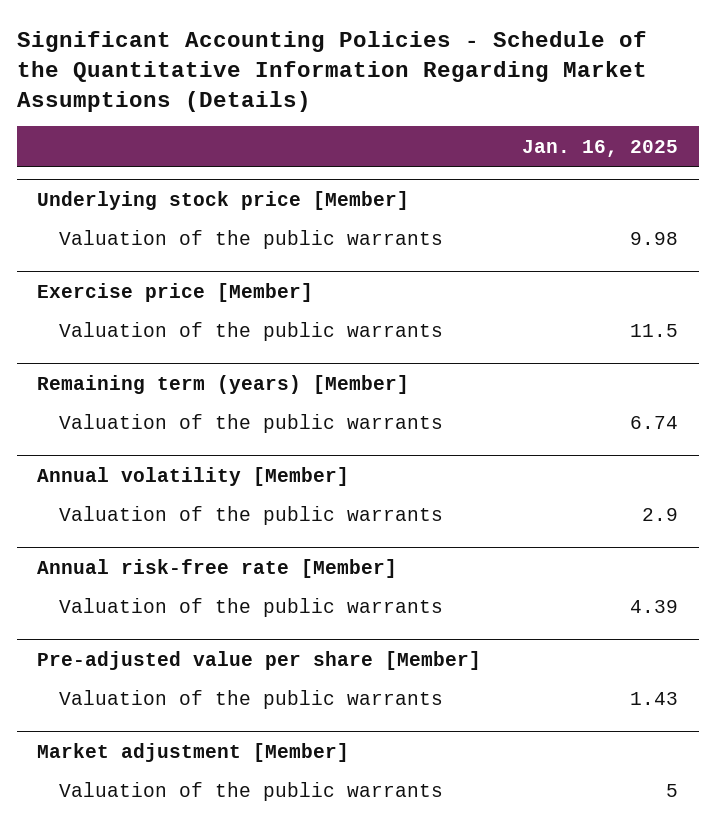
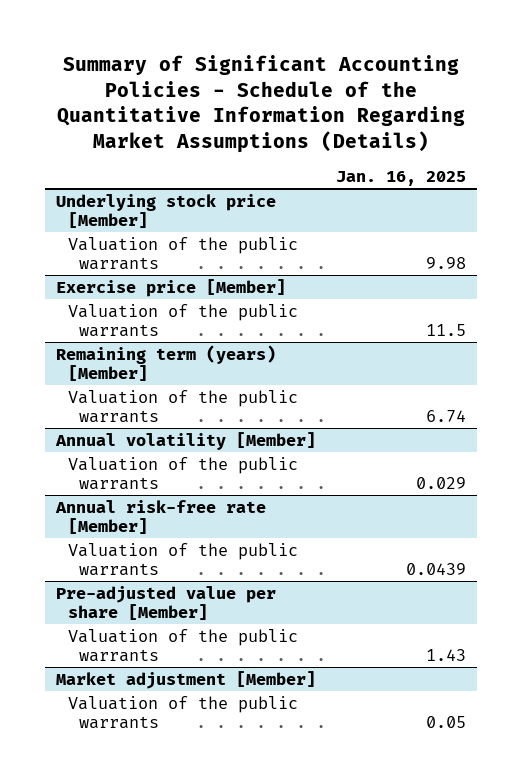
[16,30,647,112] Significant Accounting Policies - Schedule of the Quantitative Information Regarding Market Assumptions (Details) -> [57,55,466,153] Summary of Significant Accounting Policies - Schedule of the Quantitative Information Regarding Market Assumptions (Details)
[642,508,679,522] 2.9 -> [416,477,467,490] 0.029
[630,600,679,614] 4.39 -> [406,563,467,576] 0.0439
[666,784,679,798] 5 -> [426,716,467,729] 0.05

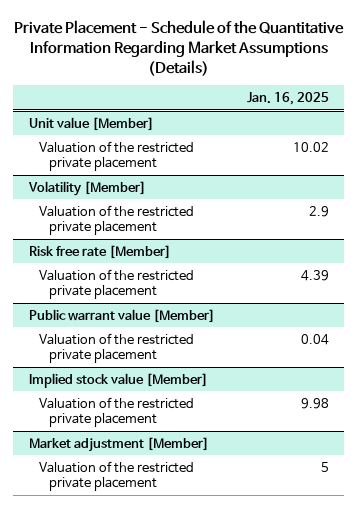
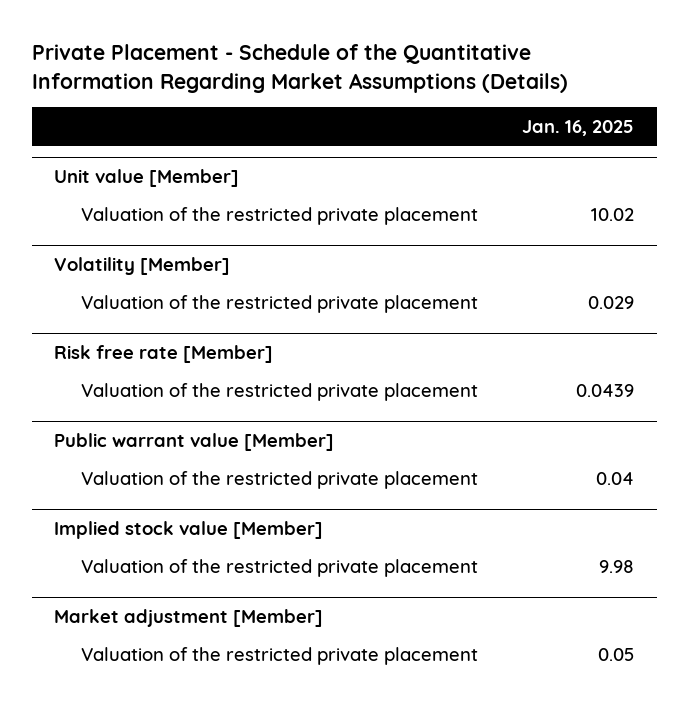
[308,205,329,217] 2.9 -> [588,296,635,310] 0.029
[300,269,329,281] 4.39 -> [576,384,635,398] 0.0439
[320,461,329,472] 5 -> [598,648,635,662] 0.05

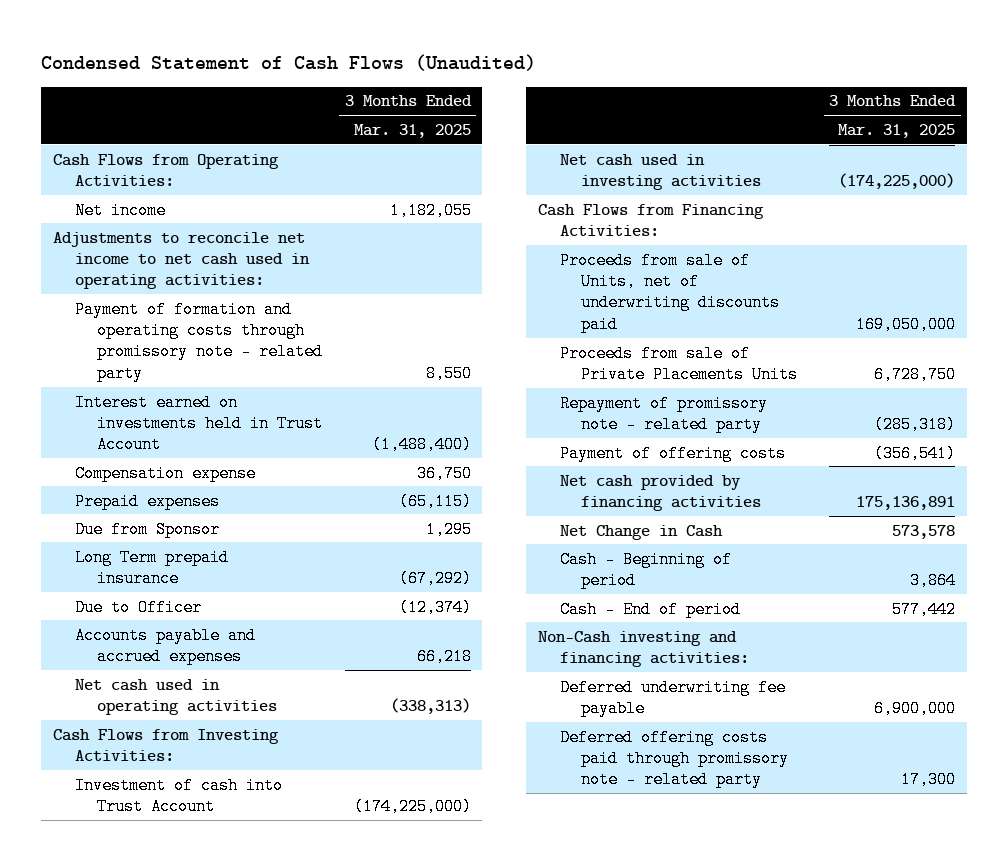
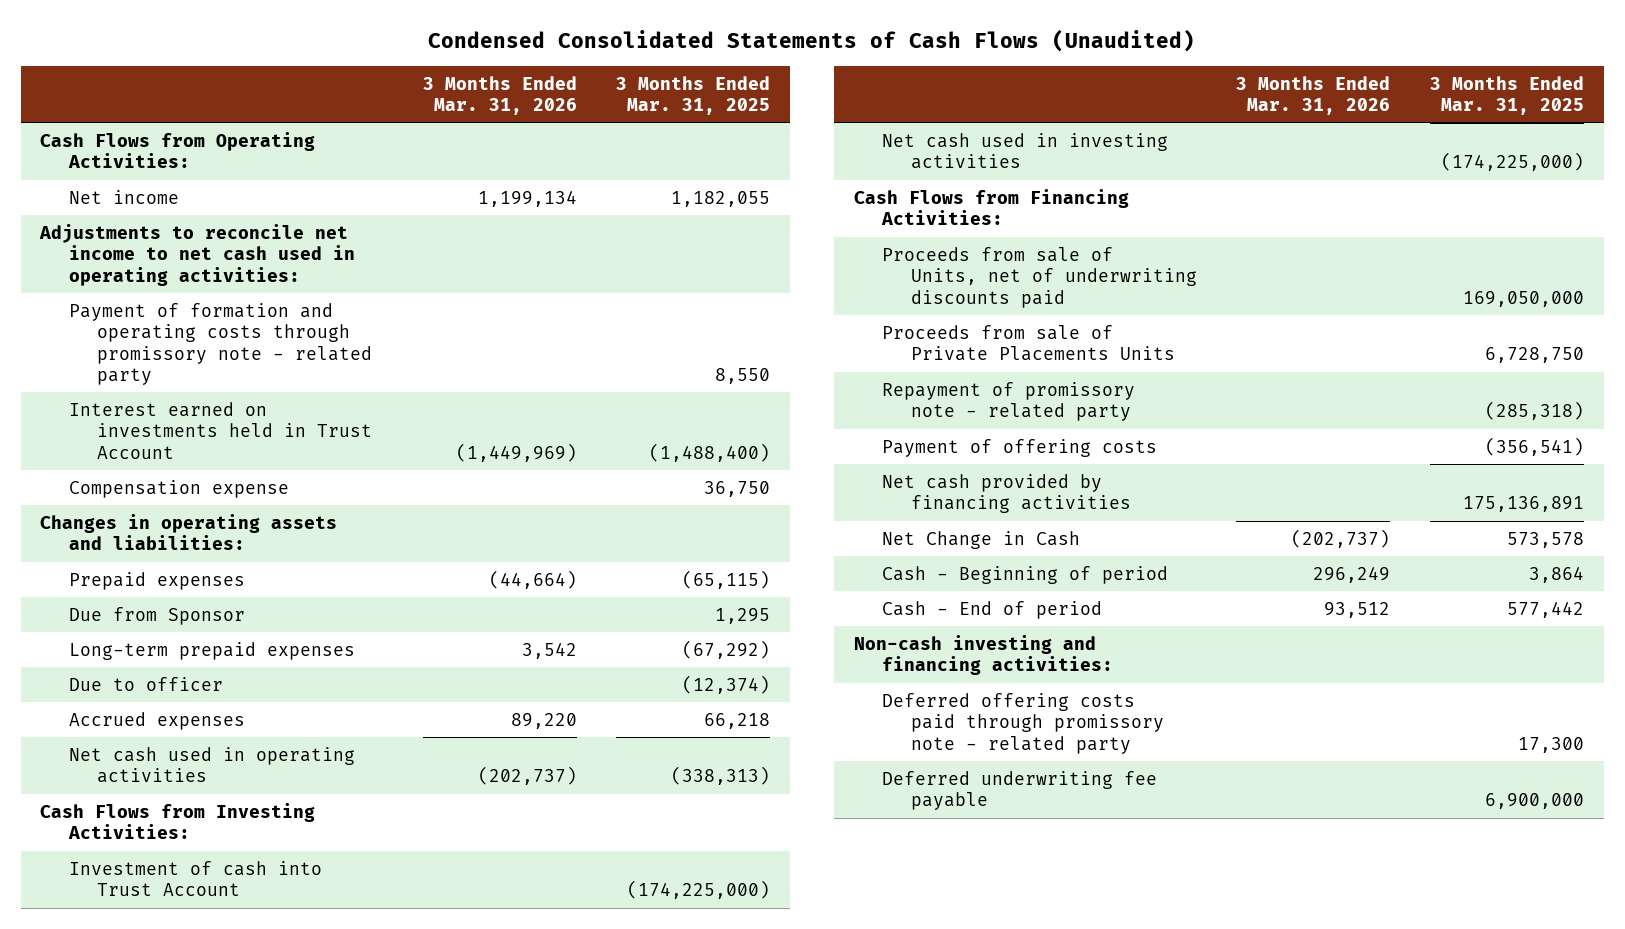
[41,53,537,71] Condensed Statement of Cash Flows (Unaudited) -> [428,29,1196,53] Condensed Consolidated Statements of Cash Flows (Unaudited)
none -> [422,75,577,116] 3 Months Ended Mar. 31, 2026
none -> [40,513,338,551] Changes in operating assets and liabilities:
[74,548,229,588] Long Term prepaid insurance -> [68,641,355,660] Long-term prepaid expenses
[74,598,202,616] Due to Officer -> [68,676,223,691] Due to officer
[74,626,256,666] Accounts payable and accrued expenses -> [68,711,245,730] Accrued expenses
[537,630,749,668] Non-Cash investing and financing activities: -> [854,634,1114,676] Non-cash investing and financing activities:
[559,678,786,718] Deferred underwriting fee payable -> [882,770,1158,811] Deferred underwriting fee payable

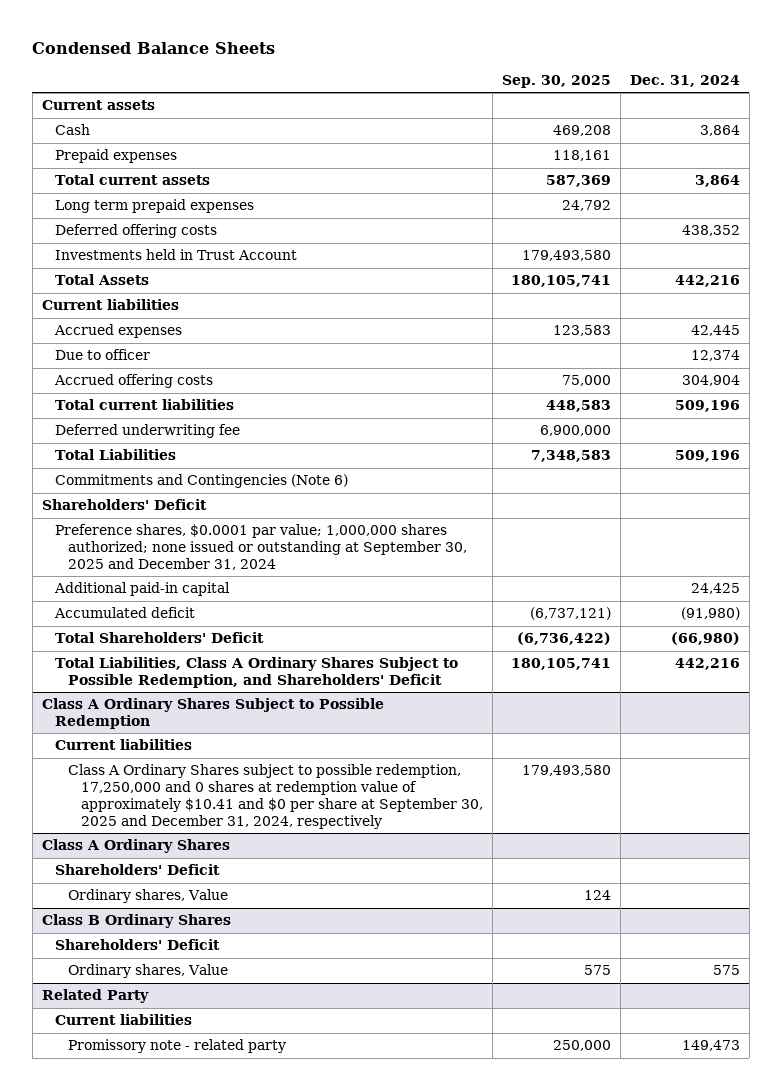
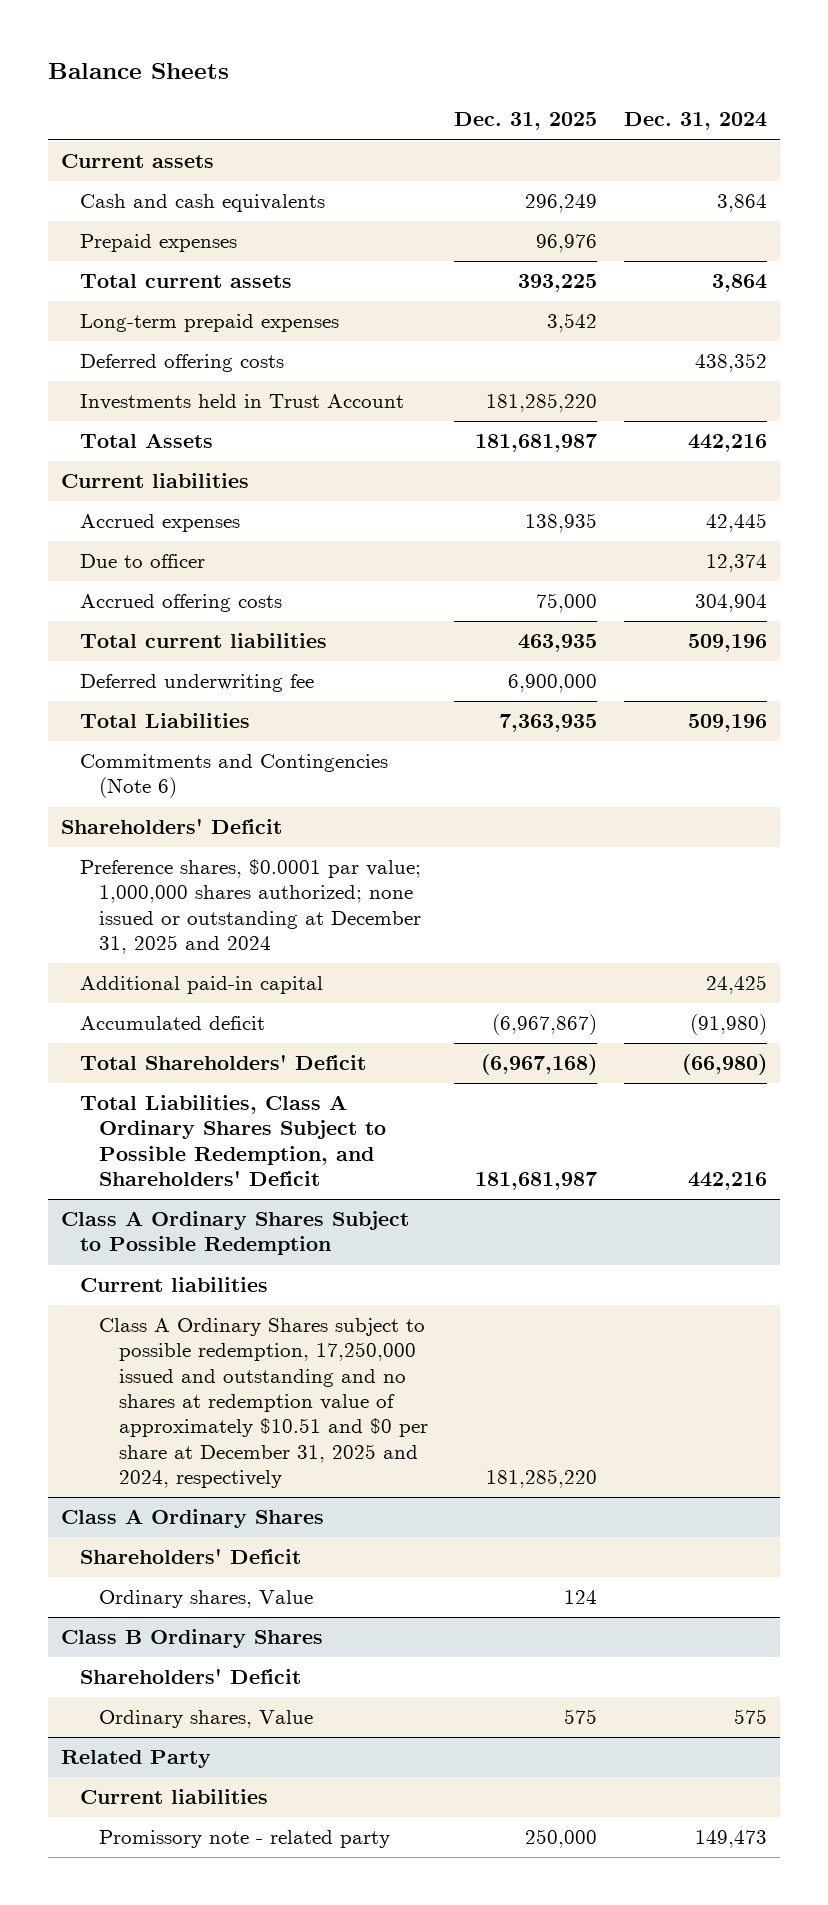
[32,41,276,54] Condensed Balance Sheets -> [47,63,229,80] Balance Sheets
[501,75,611,89] Sep. 30, 2025 -> none
none -> [454,112,598,131] Dec. 31, 2025
[54,124,90,136] Cash -> [80,194,326,213] Cash and cash equivalents
[54,199,254,214] Long term prepaid expenses -> [80,314,340,333] Long-term prepaid expenses
[54,524,467,571] Preference shares, $0.0001 par value; 1,000,000 shares authorized; none issued or outstanding at September 30, 2025 and December 31, 2024 -> [80,859,422,955] Preference shares, $0.0001 par value; 1,000,000 shares authorized; none issued or outstanding at December 31, 2025 and 2024
[67,764,483,829] Class A Ordinary Shares subject to possible redemption, 17,250,000 and 0 shares at redemption value of approximately $10.41 and $0 per share at September 30, 2025 and December 31, 2024, respectively -> [99,1318,428,1488] Class A Ordinary Shares subject to possible redemption, 17,250,000 issued and outstanding and no shares at redemption value of approximately $10.51 and $0 per share at December 31, 2025 and 2024, respectively

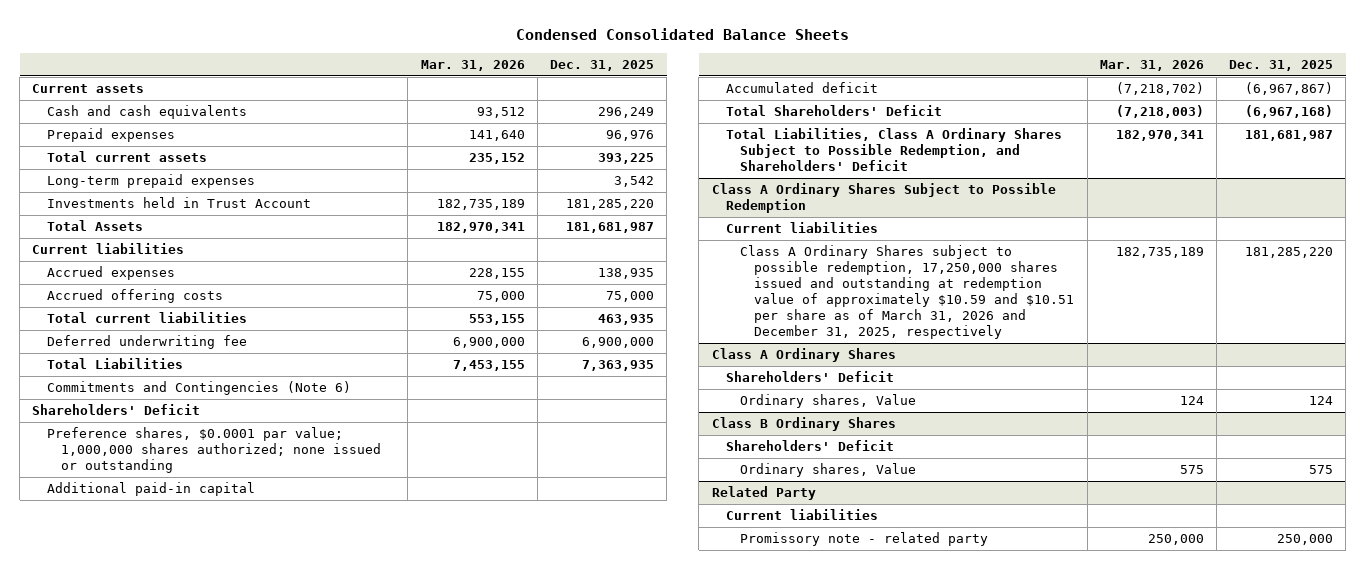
[47,63,229,80] Balance Sheets -> [515,27,849,40] Condensed Consolidated Balance Sheets
[623,112,767,131] Dec. 31, 2024 -> none
none -> [420,59,525,71] Mar. 31, 2026
[80,354,285,373] Deferred offering costs -> none
[80,554,206,569] Due to officer -> none
[80,859,422,955] Preference shares, $0.0001 par value; 1,000,000 shares authorized; none issued or outstanding at December 31, 2025 and 2024 -> [46,427,381,474] Preference shares, $0.0001 par value; 1,000,000 shares authorized; none issued or outstanding
[99,1318,428,1488] Class A Ordinary Shares subject to possible redemption, 17,250,000 issued and outstanding and no shares at redemption value of approximately $10.51 and $0 per share at December 31, 2025 and 2024, respectively -> [740,245,1075,339] Class A Ordinary Shares subject to possible redemption, 17,250,000 shares issued and outstanding at redemption value of approximately $10.59 and $10.51 per share as of March 31, 2026 and December 31, 2025, respectively

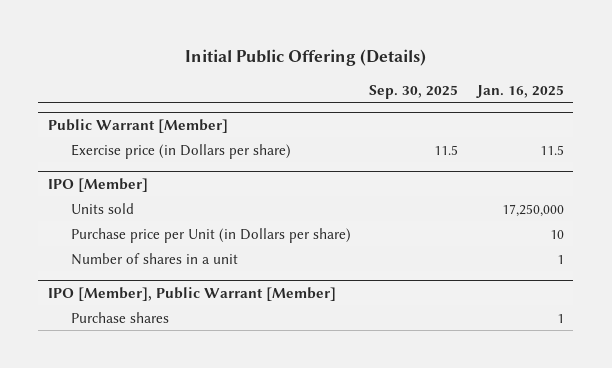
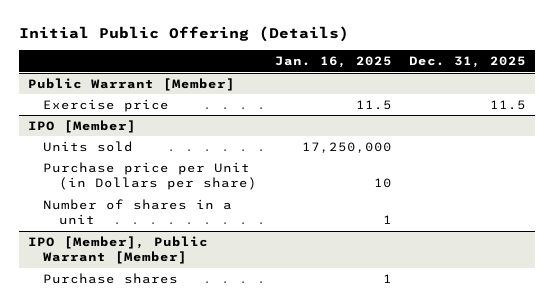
[369,84,459,99] Sep. 30, 2025 -> none
none -> [409,56,527,69] Dec. 31, 2025
[70,143,291,159] Exercise price (in Dollars per share) -> [43,98,170,112] Exercise price

